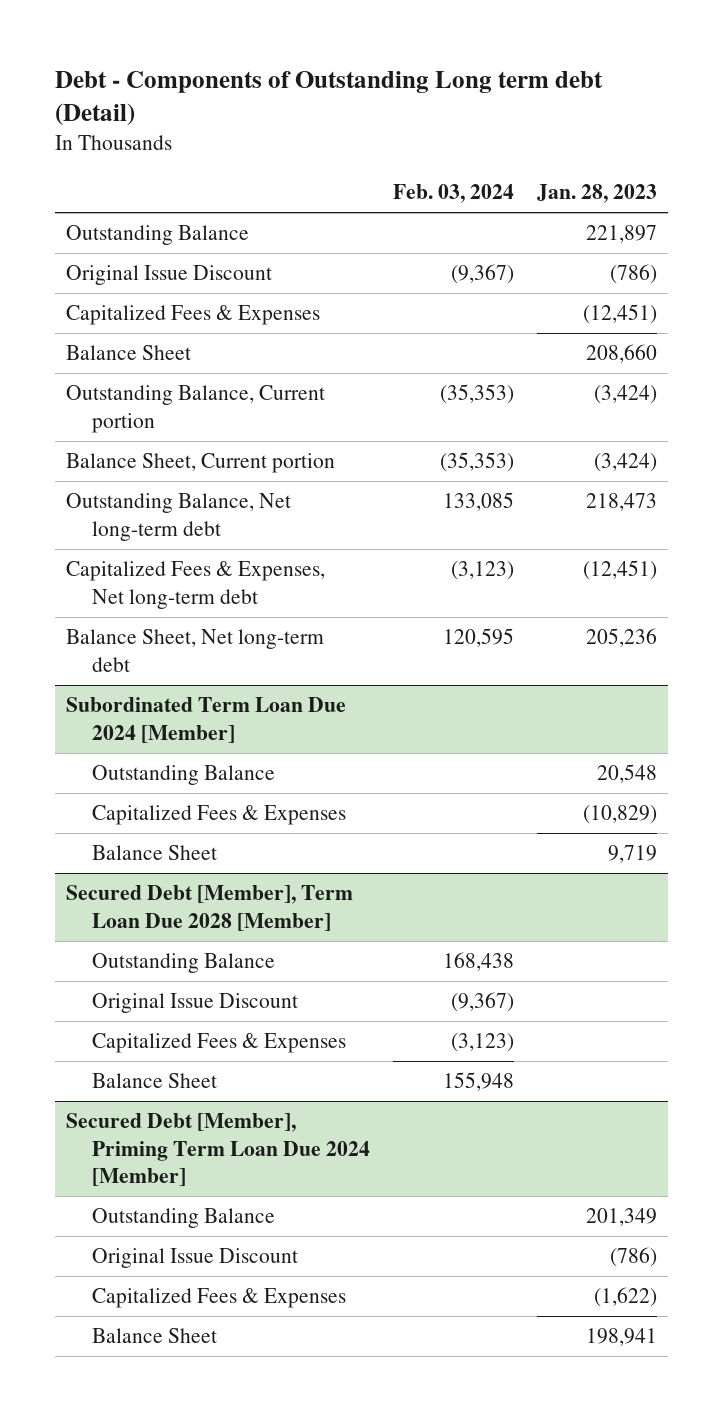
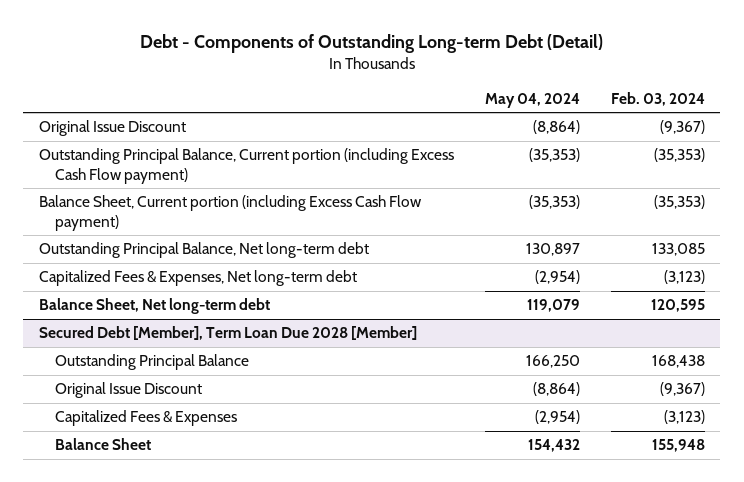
[54,70,603,127] Debt - Components of Outstanding Long term debt (Detail) -> [139,33,603,53] Debt - Components of Outstanding Long-term Debt (Detail)
[536,184,657,204] Jan. 28, 2023 -> none
none -> [484,92,580,108] May 04, 2024
[66,225,250,246] Outstanding Balance -> none
[66,305,321,326] Capitalized Fees & Expenses -> none
[66,345,192,361] Balance Sheet -> none
[66,385,326,433] Outstanding Balance, Current portion -> [38,148,454,184] Outstanding Principal Balance, Current portion (including Excess Cash Flow payment)
[66,453,336,474] Balance Sheet, Current portion -> [38,195,422,231] Balance Sheet, Current portion (including Excess Cash Flow payment)
[66,493,292,541] Outstanding Balance, Net long-term debt -> [38,242,369,259] Outstanding Principal Balance, Net long-term debt
[66,697,347,743] Subordinated Term Loan Due 2024 [Member] -> none
[91,765,275,786] Outstanding Balance -> none
[91,805,346,826] Capitalized Fees & Expenses -> none
[91,845,217,861] Balance Sheet -> none
[91,953,275,974] Outstanding Balance -> [55,354,250,371] Outstanding Principal Balance
[66,1113,370,1186] Secured Debt [Member], Priming Term Loan Due 2024 [Member] -> none
[91,1208,275,1229] Outstanding Balance -> none
[91,1248,298,1269] Original Issue Discount -> none
[91,1288,346,1309] Capitalized Fees & Expenses -> none
[91,1328,217,1344] Balance Sheet -> none

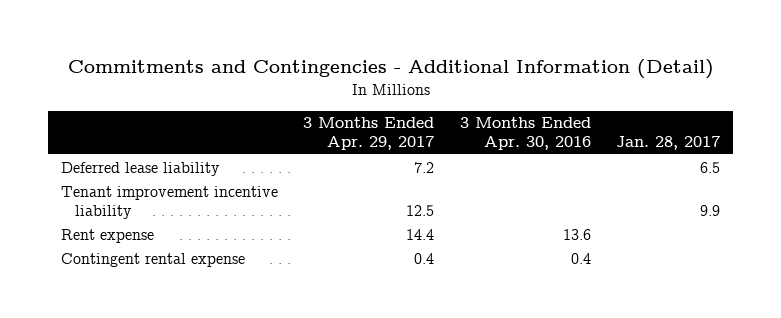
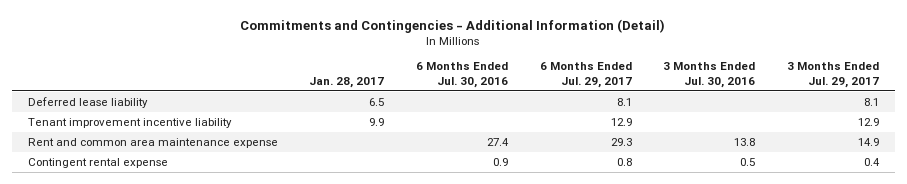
[303,117,435,151] 3 Months Ended Apr. 29, 2017 -> none
[459,117,591,151] 3 Months Ended Apr. 30, 2016 -> none
none -> [416,62,509,89] 6 Months Ended Jul. 30, 2016
none -> [539,62,632,89] 6 Months Ended Jul. 29, 2017
none -> [663,62,756,89] 3 Months Ended Jul. 30, 2016
none -> [786,62,879,89] 3 Months Ended Jul. 29, 2017
[60,228,154,243] Rent expense -> [27,137,278,148] Rent and common area maintenance expense

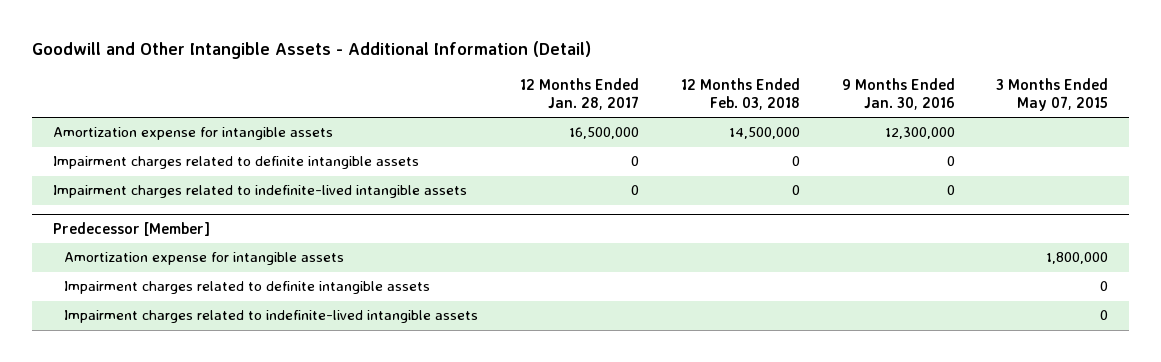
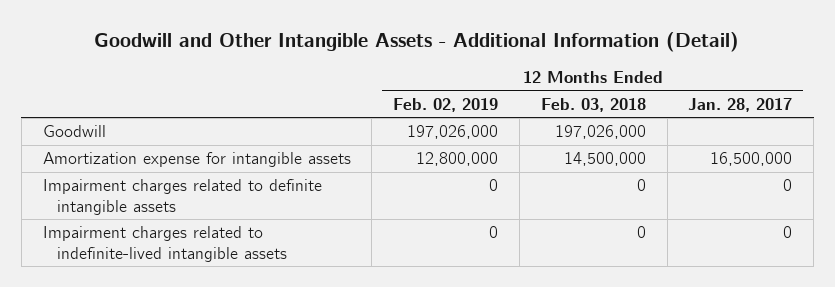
[841,77,955,111] 9 Months Ended Jan. 30, 2016 -> none
[996,77,1109,112] 3 Months Ended May 07, 2015 -> none
none -> [393,97,499,112] Feb. 02, 2019
none -> [42,125,106,138] Goodwill
[52,221,210,236] Predecessor [Member] -> none
[64,252,345,266] Amortization expense for intangible assets -> none
[64,281,431,295] Impairment charges related to definite intangible assets -> none
[64,310,479,324] Impairment charges related to indefinite-lived intangible assets -> none

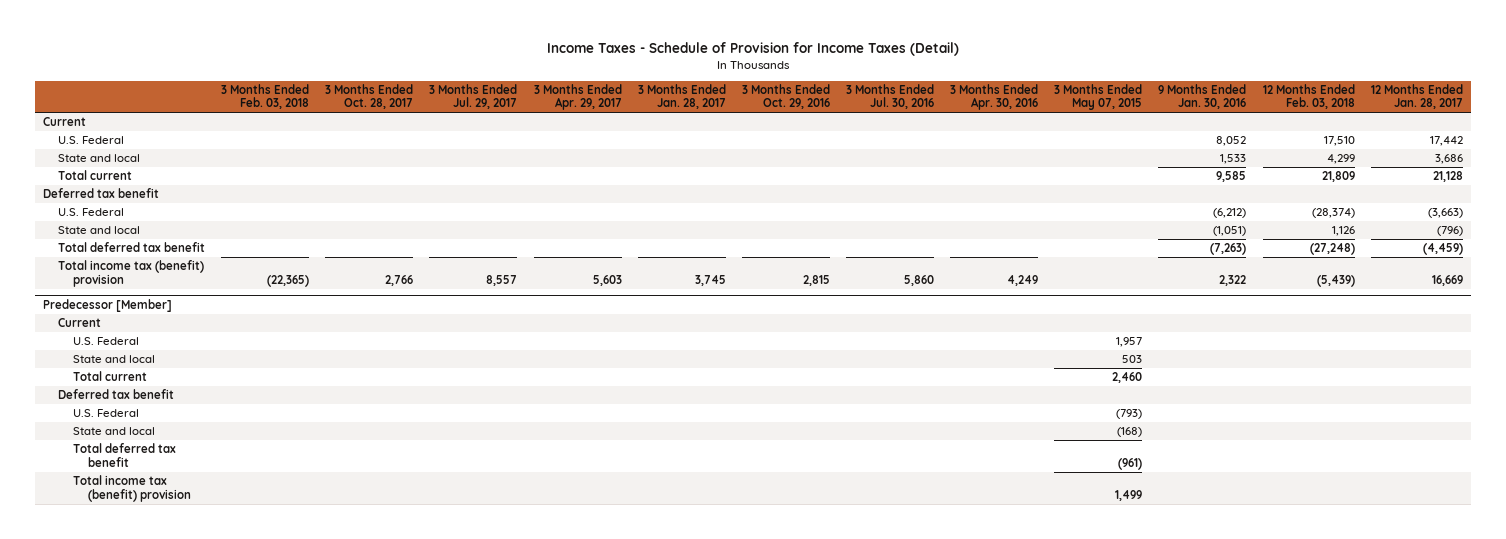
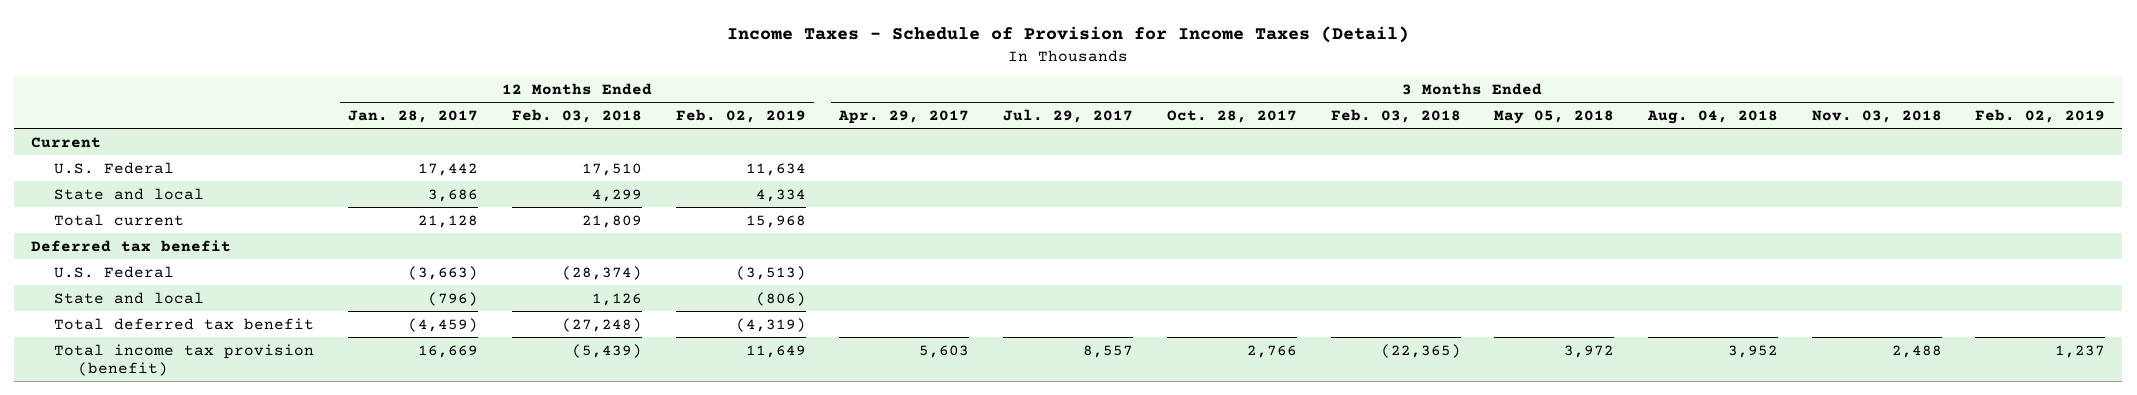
[637,83,726,110] 3 Months Ended Jan. 28, 2017 -> none
[741,83,830,110] 3 Months Ended Oct. 29, 2016 -> none
[845,83,934,110] 3 Months Ended Jul. 30, 2016 -> none
[950,83,1039,111] 3 Months Ended Apr. 30, 2016 -> none
[1054,83,1143,111] 3 Months Ended May 07, 2015 -> none
[1158,83,1247,110] 9 Months Ended Jan. 30, 2016 -> none
none -> [675,109,806,124] Feb. 02, 2019
none -> [1494,110,1615,125] May 05, 2018
none -> [1646,110,1778,125] Aug. 04, 2018
none -> [1811,110,1942,124] Nov. 03, 2018
none -> [1975,109,2106,124] Feb. 02, 2019
[42,298,172,312] Predecessor [Member] -> none
[57,318,101,328] Current -> none
[73,337,140,346] U.S. Federal -> none
[73,355,156,364] State and local -> none
[73,371,148,382] Total current -> none
[57,389,174,400] Deferred tax benefit -> none
[73,409,140,418] U.S. Federal -> none
[73,427,156,436] State and local -> none
[73,443,177,467] Total deferred tax benefit -> none
[73,475,192,502] Total income tax (benefit) provision -> none
[57,260,204,287] Total income tax (benefit) provision -> [54,343,315,377] Total income tax provision (benefit)

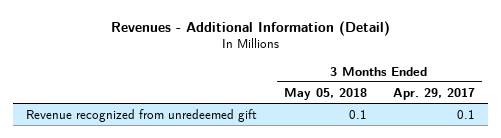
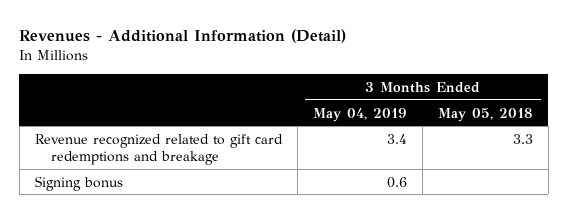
[393,87,476,100] Apr. 29, 2017 -> none
none -> [312,107,407,122] May 04, 2019
[25,108,257,122] Revenue recognized from unredeemed gift -> [34,133,283,165] Revenue recognized related to gift card redemptions and breakage
[348,109,367,119] 0.1 -> [512,133,533,144] 3.3
none -> [34,175,123,191] Signing bonus

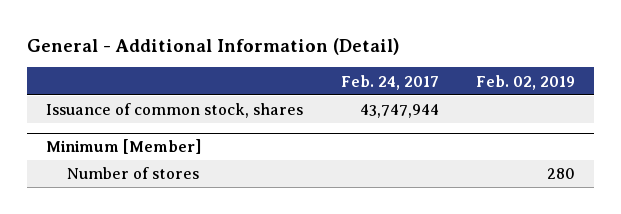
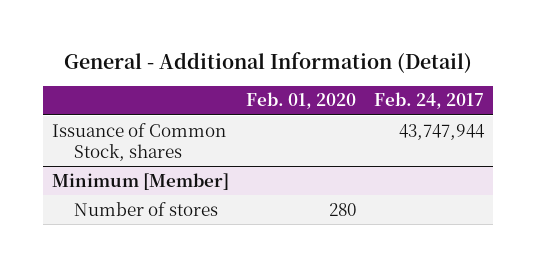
[476,74,576,90] Feb. 02, 2019 -> none
none -> [246,92,357,110] Feb. 01, 2020
[45,103,303,119] Issuance of common stock, shares -> [51,122,226,162] Issuance of Common Stock, shares

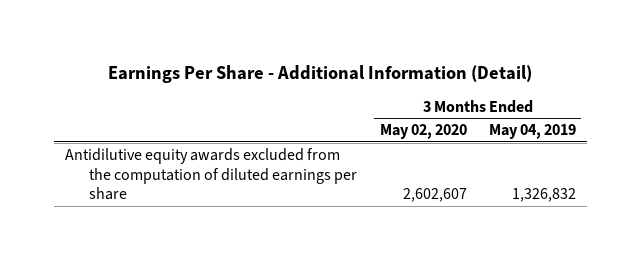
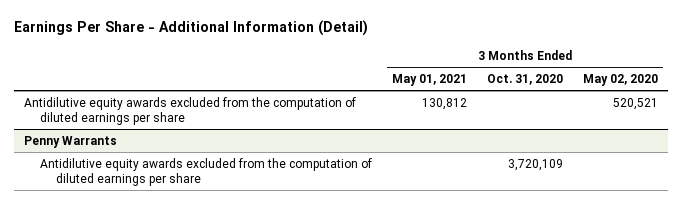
[488,124,576,140] May 04, 2019 -> none
none -> [391,74,467,87] May 01, 2021
none -> [486,74,563,86] Oct. 31, 2020
[402,188,467,203] 2,602,607 -> [612,97,658,110] 520,521
none -> [23,135,117,148] Penny Warrants
none -> [39,157,372,187] Antidilutive equity awards excluded from the computation of diluted earnings per share

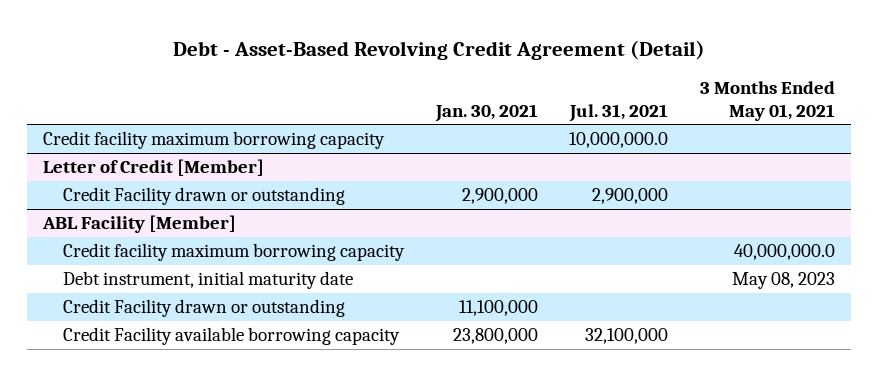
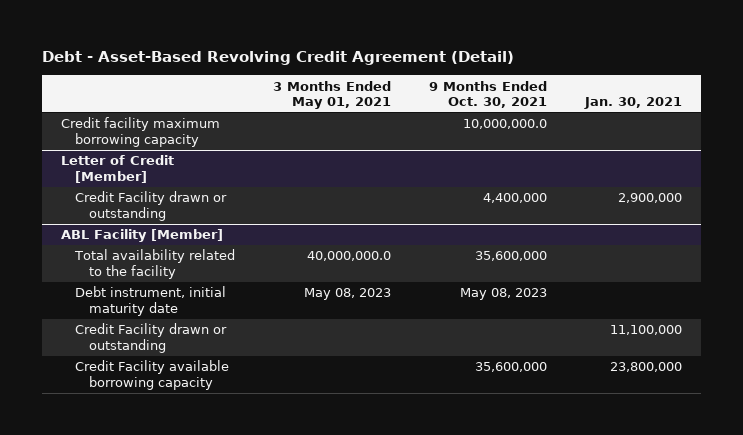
[569,103,669,122] Jul. 31, 2021 -> none
none -> [428,80,547,108] 9 Months Ended Oct. 30, 2021
[63,243,406,262] Credit facility maximum borrowing capacity -> [74,249,236,279] Total availability related to the facility

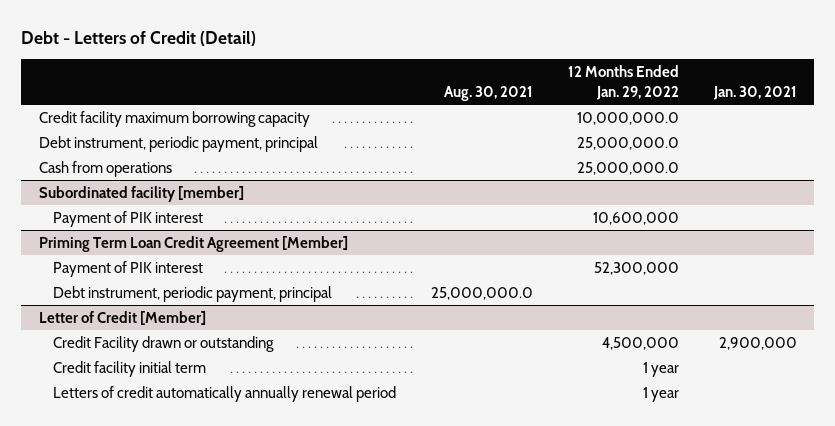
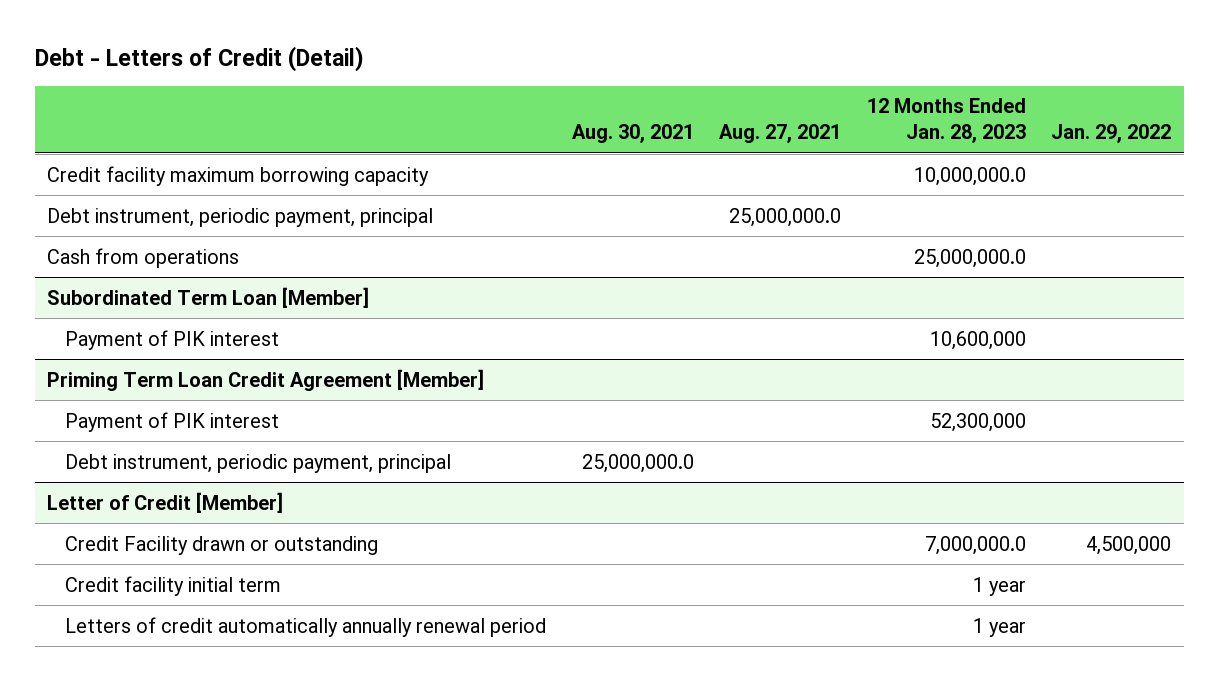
[567,65,679,100] 12 Months Ended Jan. 29, 2022 -> none
[712,85,797,100] Jan. 30, 2021 -> none
none -> [719,124,842,144] Aug. 27, 2021
none -> [866,98,1026,144] 12 Months Ended Jan. 28, 2023
none -> [1051,124,1172,144] Jan. 29, 2022
[38,185,244,202] Subordinated facility [member] -> [47,286,370,308] Subordinated Term Loan [Member]

